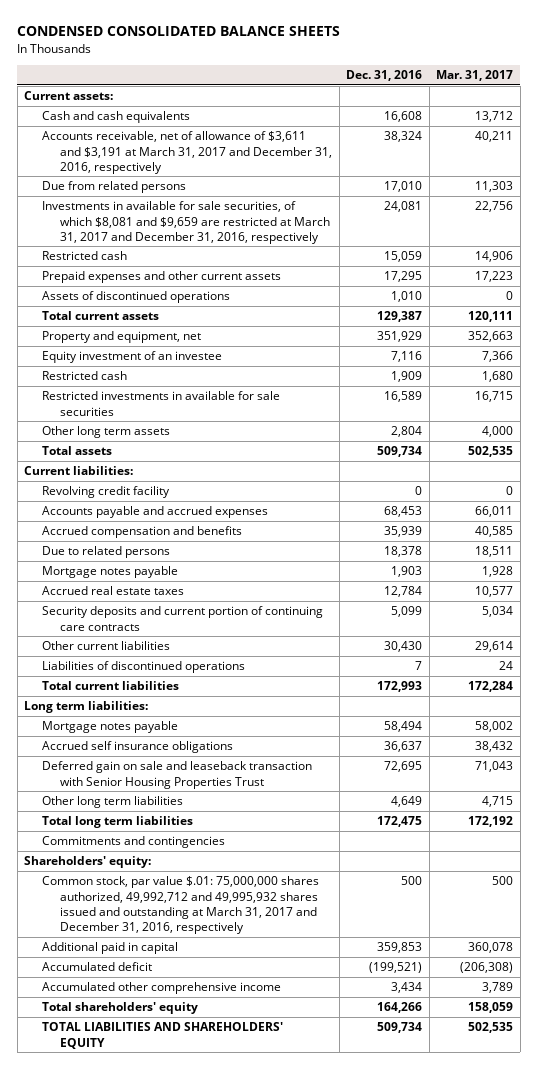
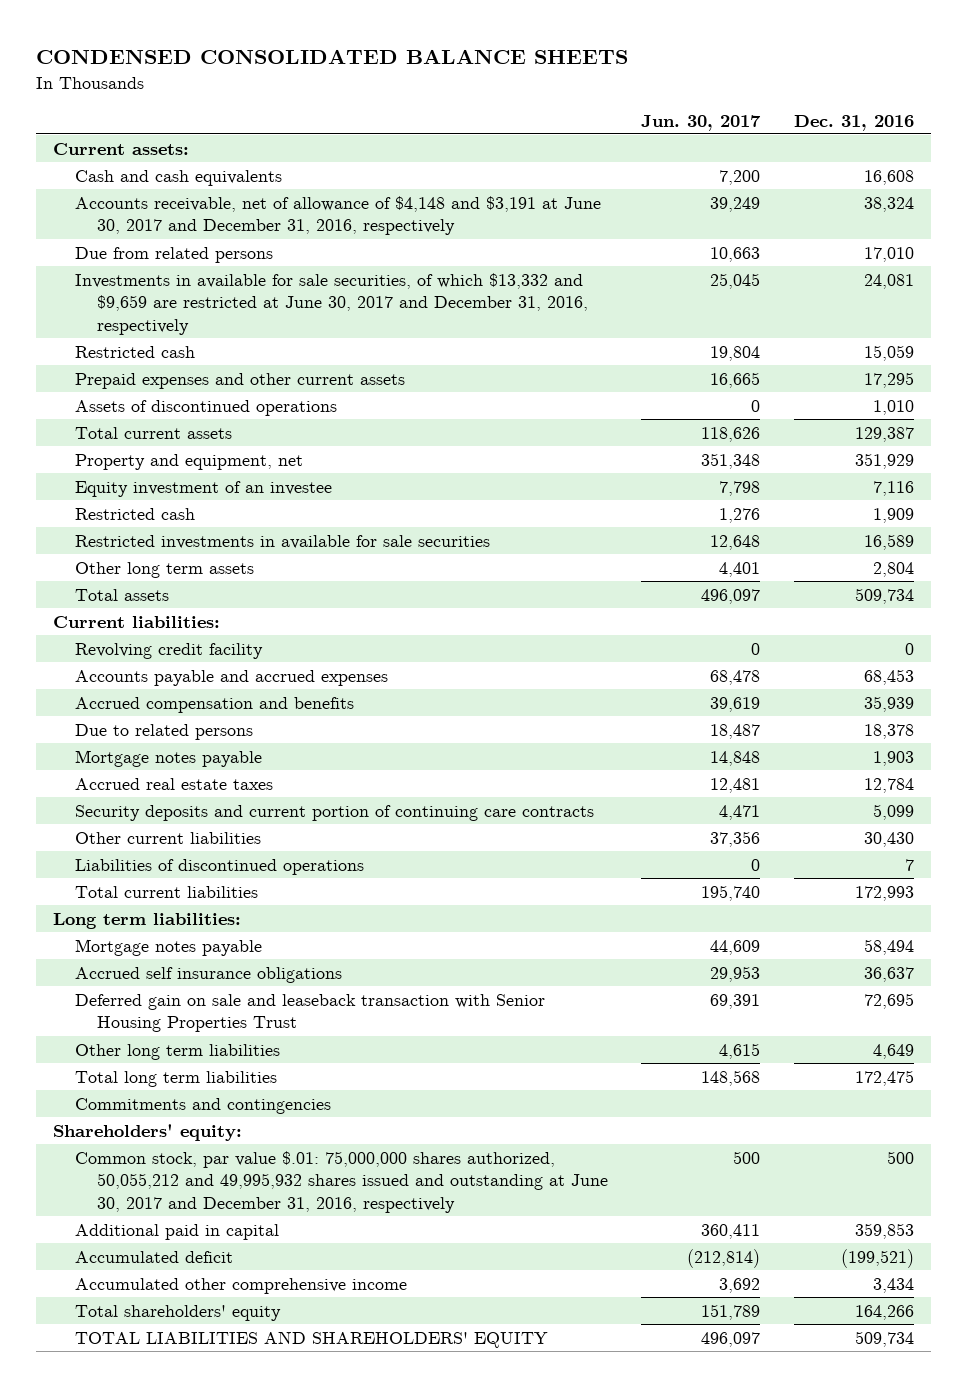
[436,70,514,82] Mar. 31, 2017 -> none
none -> [641,114,762,131] Jun. 30, 2017
[42,131,333,174] Accounts receivable, net of allowance of $3,611 and $3,191 at March 31, 2017 and December 31, 2016, respectively -> [74,195,601,236] Accounts receivable, net of allowance of $4,148 and $3,191 at June 30, 2017 and December 31, 2016, respectively
[42,201,331,244] Investments in available for sale securities, of which $8,081 and $9,659 are restricted at March 31, 2017 and December 31, 2016, respectively -> [74,272,588,335] Investments in available for sale securities, of which $13,332 and $9,659 are restricted at June 30, 2017 and December 31, 2016, respectively
[42,876,320,935] Common stock, par value $.01: 75,000,000 shares authorized, 49,992,712 and 49,995,932 shares issued and outstanding at March 31, 2017 and December 31, 2016, respectively -> [74,1150,608,1213] Common stock, par value $.01: 75,000,000 shares authorized, 50,055,212 and 49,995,932 shares issued and outstanding at June 30, 2017 and December 31, 2016, respectively

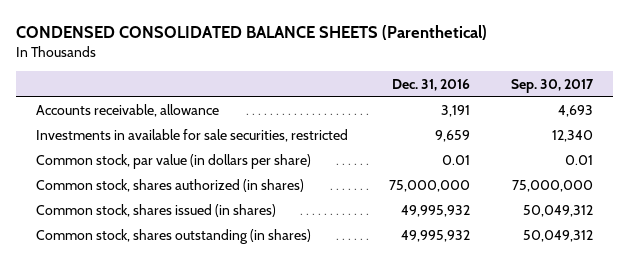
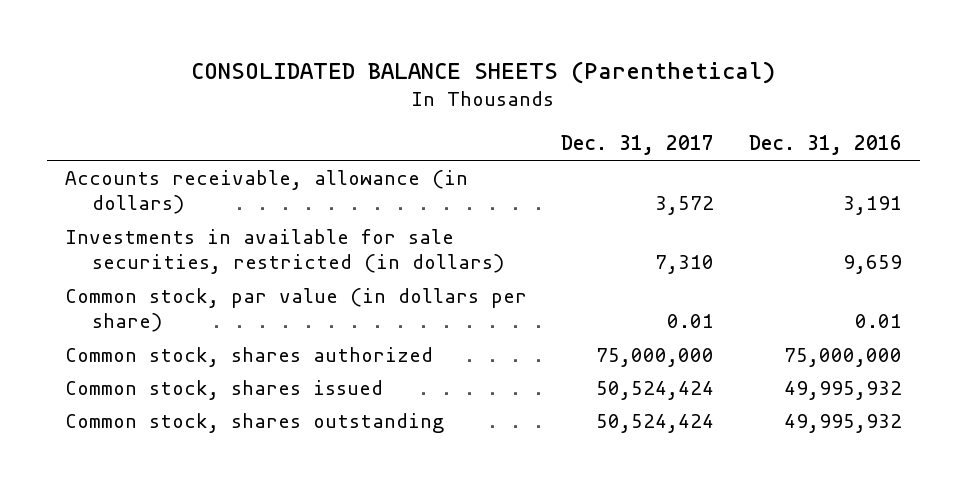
[15,24,487,40] CONDENSED CONSOLIDATED BALANCE SHEETS (Parenthetical) -> [191,60,776,84] CONSOLIDATED BALANCE SHEETS (Parenthetical)
[510,78,594,93] Sep. 30, 2017 -> none
none -> [561,135,715,156] Dec. 31, 2017
[36,103,220,117] Accounts receivable, allowance -> [64,169,468,215] Accounts receivable, allowance (in dollars)
[36,128,349,142] Investments in available for sale securities, restricted -> [64,228,505,275] Investments in available for sale securities, restricted (in dollars)
[36,178,305,192] Common stock, shares authorized (in shares) -> [64,346,433,367] Common stock, shares authorized
[36,203,277,217] Common stock, shares issued (in shares) -> [64,379,383,400] Common stock, shares issued
[36,228,312,244] Common stock, shares outstanding (in shares) -> [64,412,444,433] Common stock, shares outstanding

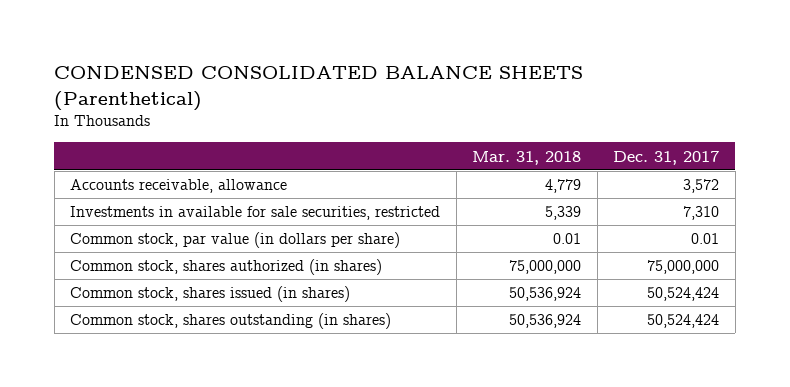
[191,60,776,84] CONSOLIDATED BALANCE SHEETS (Parenthetical) -> [54,66,584,111] CONDENSED CONSOLIDATED BALANCE SHEETS (Parenthetical)
[749,135,903,156] Dec. 31, 2016 -> none
none -> [472,150,582,165] Mar. 31, 2018
[64,169,468,215] Accounts receivable, allowance (in dollars) -> [70,179,288,194] Accounts receivable, allowance
[64,228,505,275] Investments in available for sale securities, restricted (in dollars) -> [70,206,441,221] Investments in available for sale securities, restricted
[64,346,433,367] Common stock, shares authorized -> [70,259,383,276] Common stock, shares authorized (in shares)
[64,379,383,400] Common stock, shares issued -> [70,286,351,303] Common stock, shares issued (in shares)
[64,412,444,433] Common stock, shares outstanding -> [70,313,392,330] Common stock, shares outstanding (in shares)

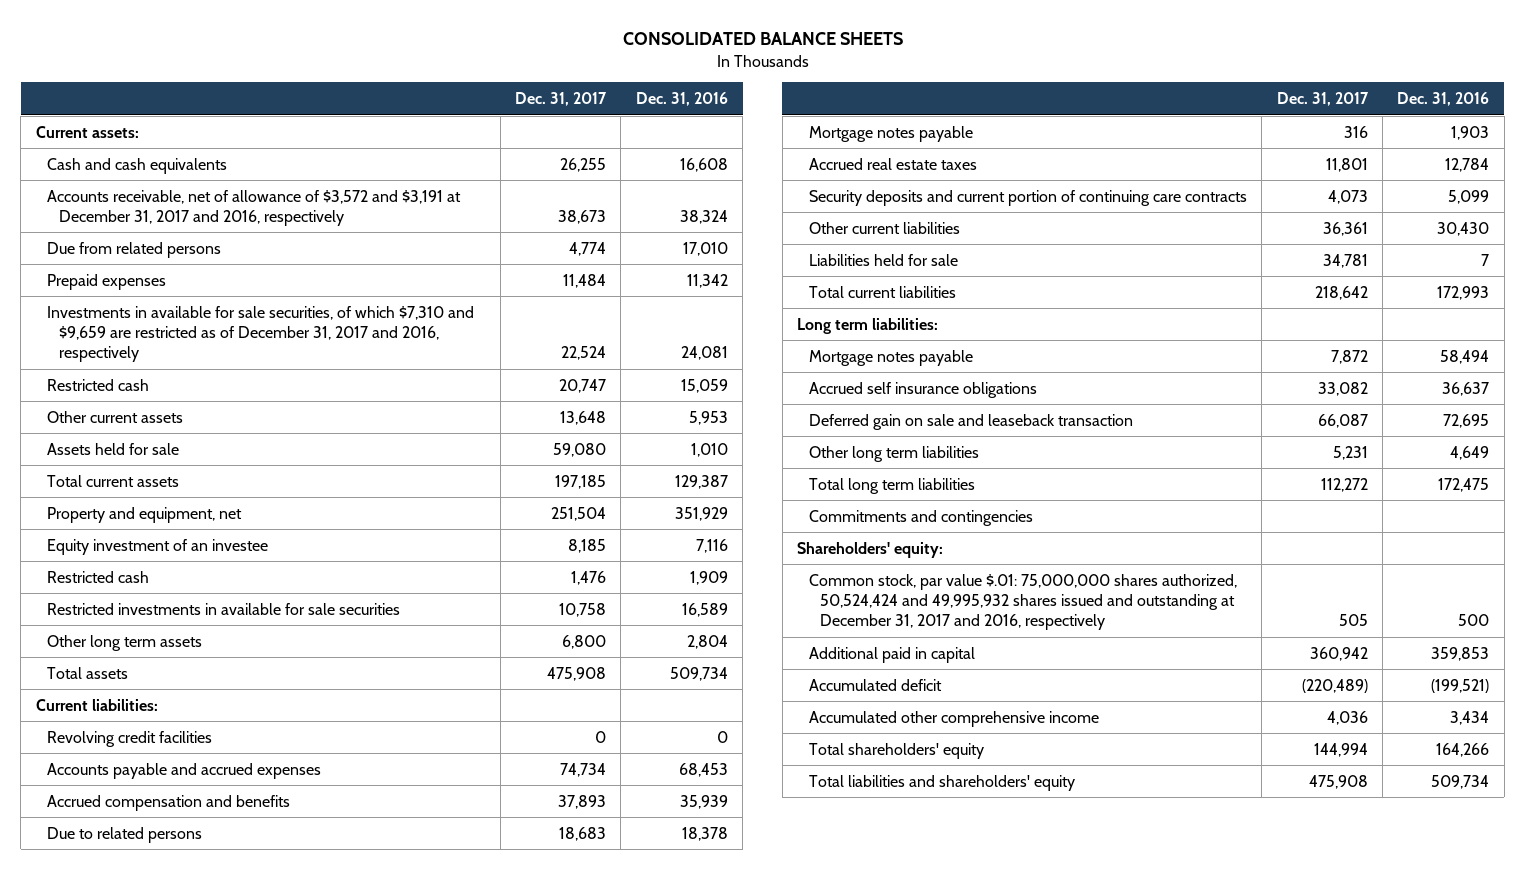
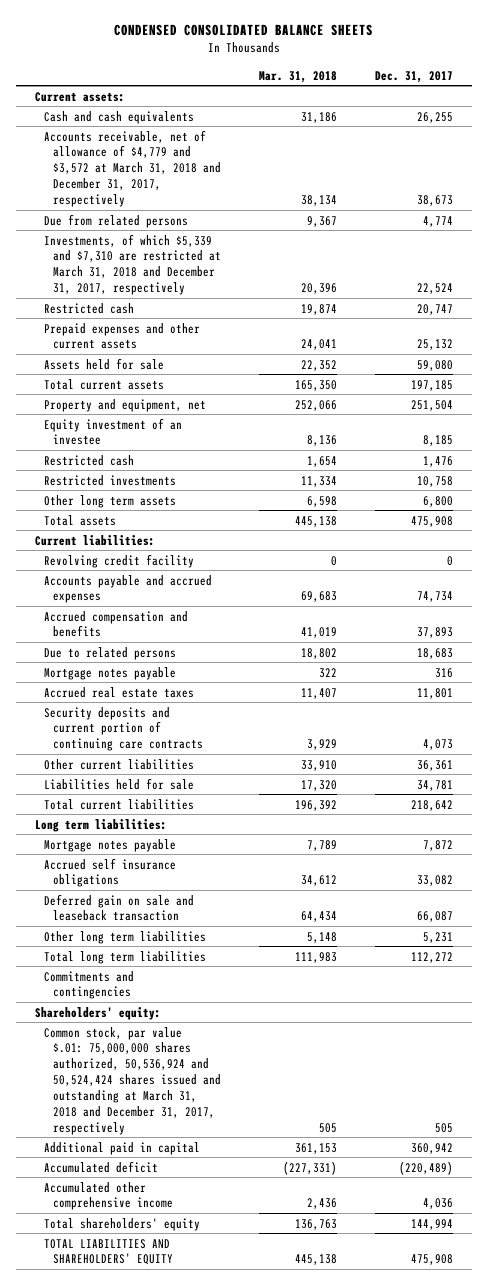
[622,32,903,46] CONSOLIDATED BALANCE SHEETS -> [113,24,373,37] CONDENSED CONSOLIDATED BALANCE SHEETS
[635,92,728,107] Dec. 31, 2016 -> none
none -> [259,70,338,83] Mar. 31, 2018
[47,189,462,226] Accounts receivable, net of allowance of $3,572 and $3,191 at December 31, 2017 and 2016, respectively -> [43,129,221,207] Accounts receivable, net of allowance of $4,779 and $3,572 at March 31, 2018 and December 31, 2017, respectively
[47,273,167,290] Prepaid expenses -> none
[47,305,475,362] Investments in available for sale securities, of which $7,310 and $9,659 are restricted as of December 31, 2017 and 2016, respectively -> [43,233,221,296] Investments, of which $5,339 and $7,310 are restricted at March 31, 2018 and December 31, 2017, respectively
[47,410,184,423] Other current assets -> [43,322,200,350] Prepaid expenses and other current assets
[559,410,606,425] 13,648 -> [417,339,454,351] 25,132
[47,602,401,615] Restricted investments in available for sale securities -> [43,474,176,486] Restricted investments
[47,730,213,747] Revolving credit facilities -> [43,553,194,568] Revolving credit facility
[808,573,1237,630] Common stock, par value $.01: 75,000,000 shares authorized, 50,524,424 and 49,995,932 shares issued and outstanding at December 31, 2017 and 2016, respectively -> [43,1026,221,1135] Common stock, par value $.01: 75,000,000 shares authorized, 50,536,924 and 50,524,424 shares issued and outstanding at March 31, 2018 and December 31, 2017, respectively
[808,774,1075,791] Total liabilities and shareholders' equity -> [43,1238,173,1266] TOTAL LIABILITIES AND SHAREHOLDERS' EQUITY

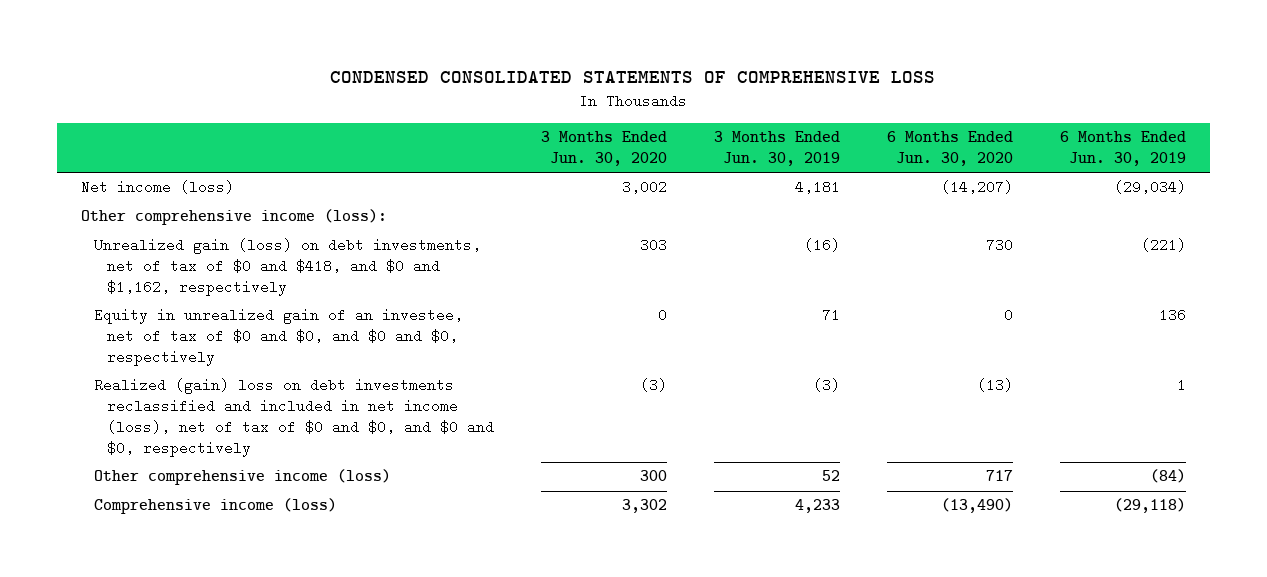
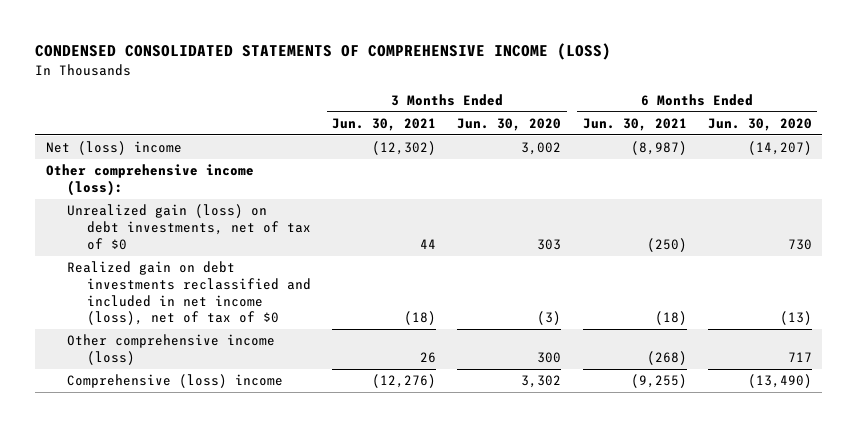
[330,71,936,84] CONDENSED CONSOLIDATED STATEMENTS OF COMPREHENSIVE LOSS -> [35,43,612,61] CONDENSED CONSOLIDATED STATEMENTS OF COMPREHENSIVE INCOME (LOSS)
[714,131,841,167] 3 Months Ended Jun. 30, 2019 -> none
[1060,131,1187,167] 6 Months Ended Jun. 30, 2019 -> none
none -> [332,117,437,131] Jun. 30, 2021
none -> [582,117,687,131] Jun. 30, 2021
[80,180,234,195] Net income (loss) -> [45,141,182,156] Net (loss) income
[93,308,463,367] Equity in unrealized gain of an investee, net of tax of $0 and $0, and $0 and $0, respectively -> none
[93,238,481,297] Unrealized gain (loss) on debt investments, net of tax of $0 and $418, and $0 and $1,162, respectively -> [66,204,312,250] Unrealized gain (loss) on debt investments, net of tax of $0
[93,378,495,458] Realized (gain) loss on debt investments reclassified and included in net income (loss), net of tax of $0 and $0, and $0 and $0, respectively -> [66,261,312,326] Realized gain on debt investments reclassified and included in net income (loss), net of tax of $0
[93,498,337,515] Comprehensive income (loss) -> [66,374,283,389] Comprehensive (loss) income

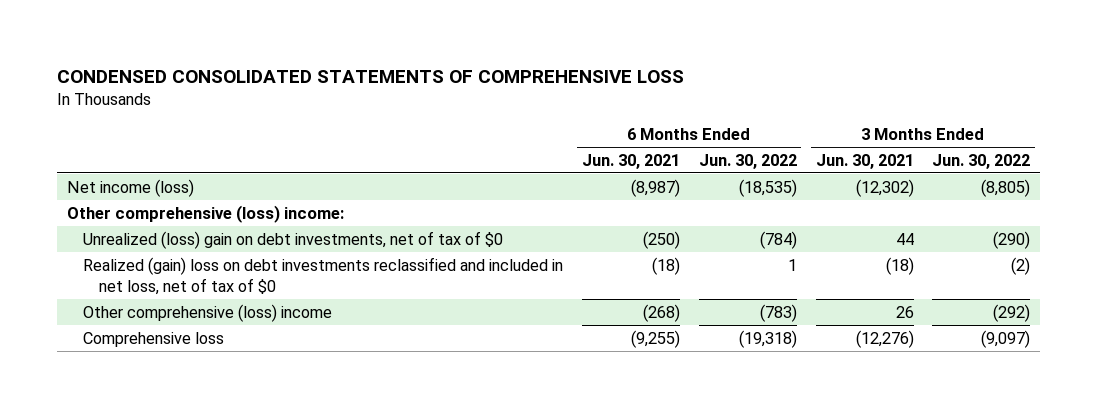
[35,43,612,61] CONDENSED CONSOLIDATED STATEMENTS OF COMPREHENSIVE INCOME (LOSS) -> [57,69,685,83] CONDENSED CONSOLIDATED STATEMENTS OF COMPREHENSIVE LOSS
[457,117,562,131] Jun. 30, 2020 -> none
[707,117,812,131] Jun. 30, 2020 -> none
none -> [698,153,797,169] Jun. 30, 2022
none -> [932,153,1031,169] Jun. 30, 2022
[45,141,182,156] Net (loss) income -> [66,178,194,197] Net income (loss)
[45,164,254,196] Other comprehensive income (loss): -> [66,204,344,223] Other comprehensive (loss) income:
[66,204,312,250] Unrealized gain (loss) on debt investments, net of tax of $0 -> [83,230,504,249] Unrealized (loss) gain on debt investments, net of tax of $0
[66,261,312,326] Realized gain on debt investments reclassified and included in net income (loss), net of tax of $0 -> [83,256,564,295] Realized (gain) loss on debt investments reclassified and included in net loss, net of tax of $0
[66,334,275,365] Other comprehensive income (loss) -> [83,303,333,322] Other comprehensive (loss) income
[66,374,283,389] Comprehensive (loss) income -> [83,331,225,347] Comprehensive loss

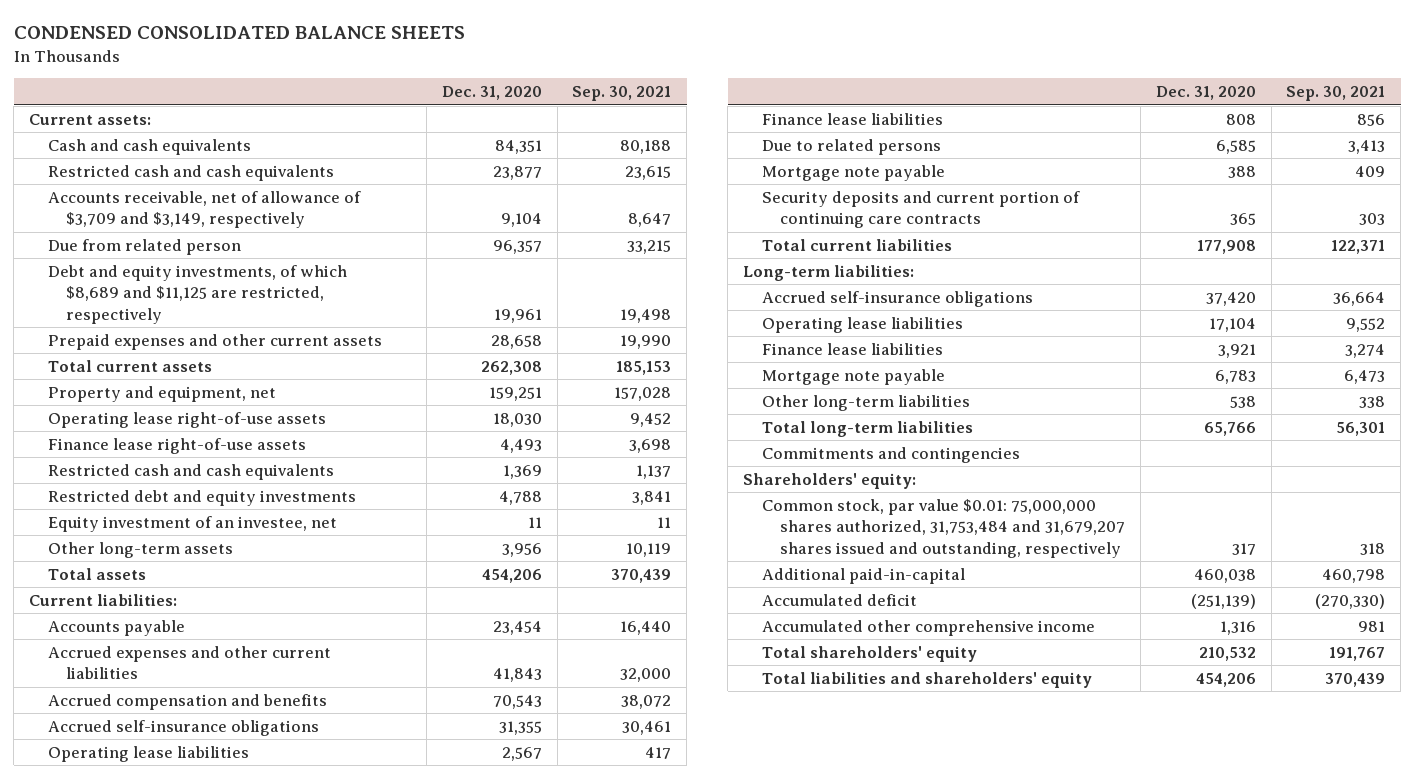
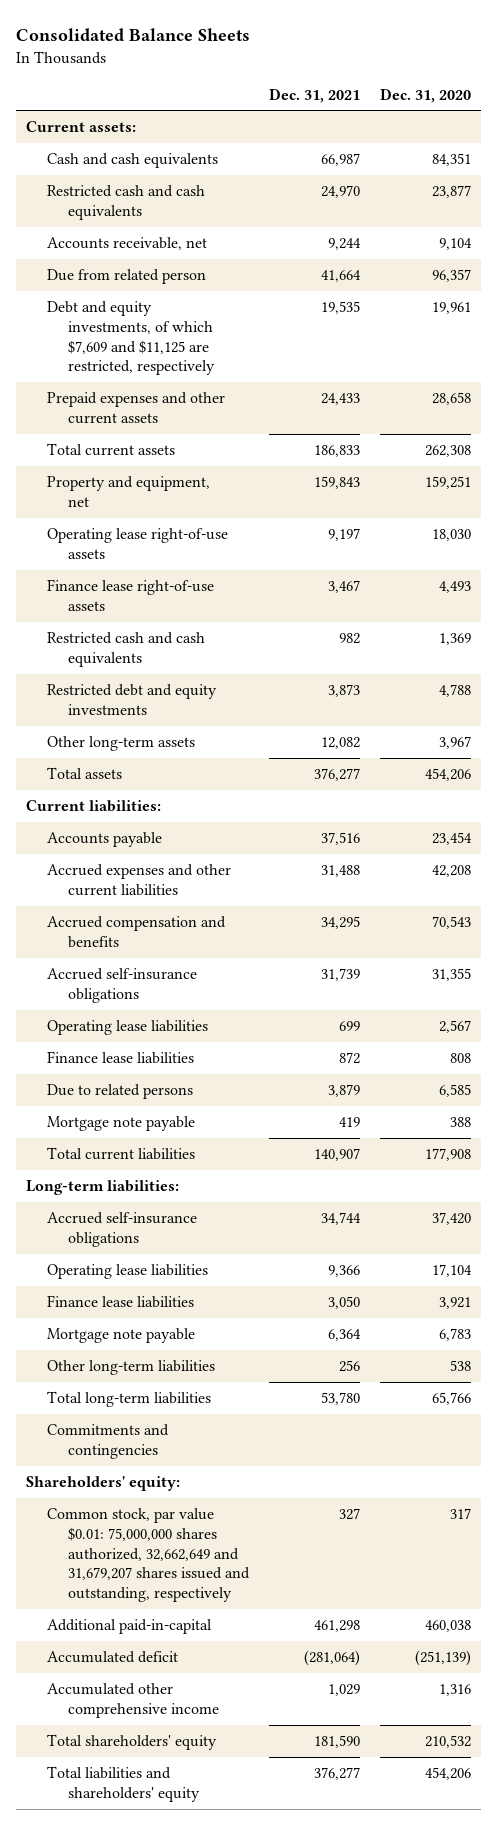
[13,26,465,40] CONDENSED CONSOLIDATED BALANCE SHEETS -> [16,28,251,42] Consolidated Balance Sheets
[572,86,672,102] Sep. 30, 2021 -> none
none -> [269,87,361,103] Dec. 31, 2021
[47,190,361,229] Accounts receivable, net of allowance of $3,709 and $3,149, respectively -> [47,237,208,251] Accounts receivable, net
[47,264,347,324] Debt and equity investments, of which $8,689 and $11,125 are restricted, respectively -> [47,301,216,376] Debt and equity investments, of which $7,609 and $11,125 are restricted, respectively
[47,515,337,532] Equity investment of an investee, net -> none
[501,542,542,557] 3,956 -> [439,736,472,750] 3,967
[492,668,542,683] 41,843 -> [432,865,472,878] 42,208
[761,190,1080,229] Security deposits and current portion of continuing care contracts -> none
[761,498,1126,558] Common stock, par value $0.01: 75,000,000 shares authorized, 31,753,484 and 31,679,207 shares issued and outstanding, respectively -> [47,1508,251,1602] Common stock, par value $0.01: 75,000,000 shares authorized, 32,662,649 and 31,679,207 shares issued and outstanding, respectively

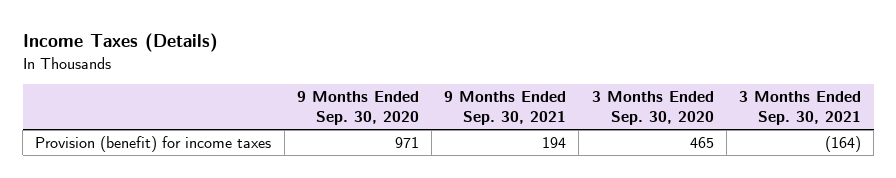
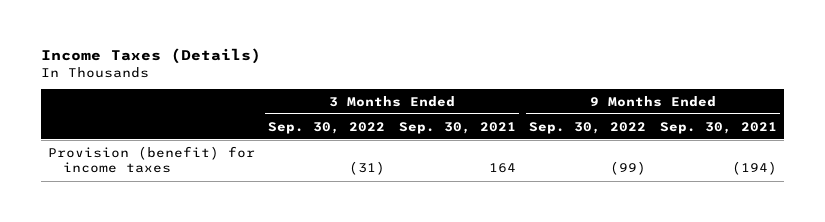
[296,91,419,126] 9 Months Ended Sep. 30, 2020 -> none
[591,91,714,126] 3 Months Ended Sep. 30, 2020 -> none
none -> [268,121,386,134] Sep. 30, 2022
none -> [529,121,647,134] Sep. 30, 2022
[542,137,567,149] 194 -> [731,161,777,176] (194)
[825,136,862,153] (164) -> [488,163,516,174] 164

